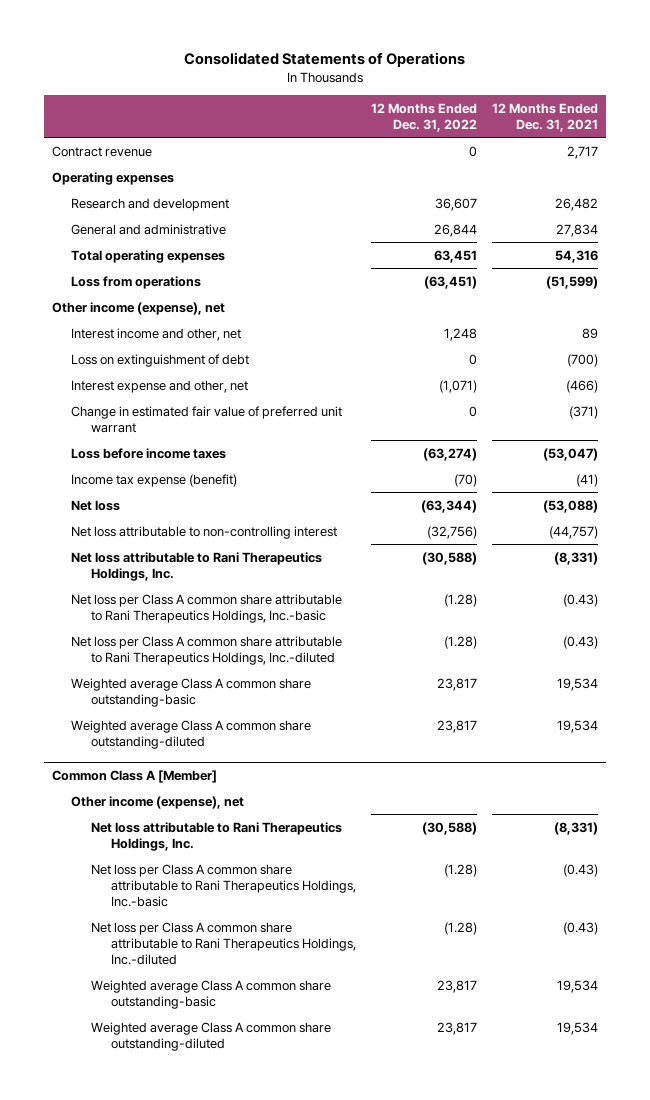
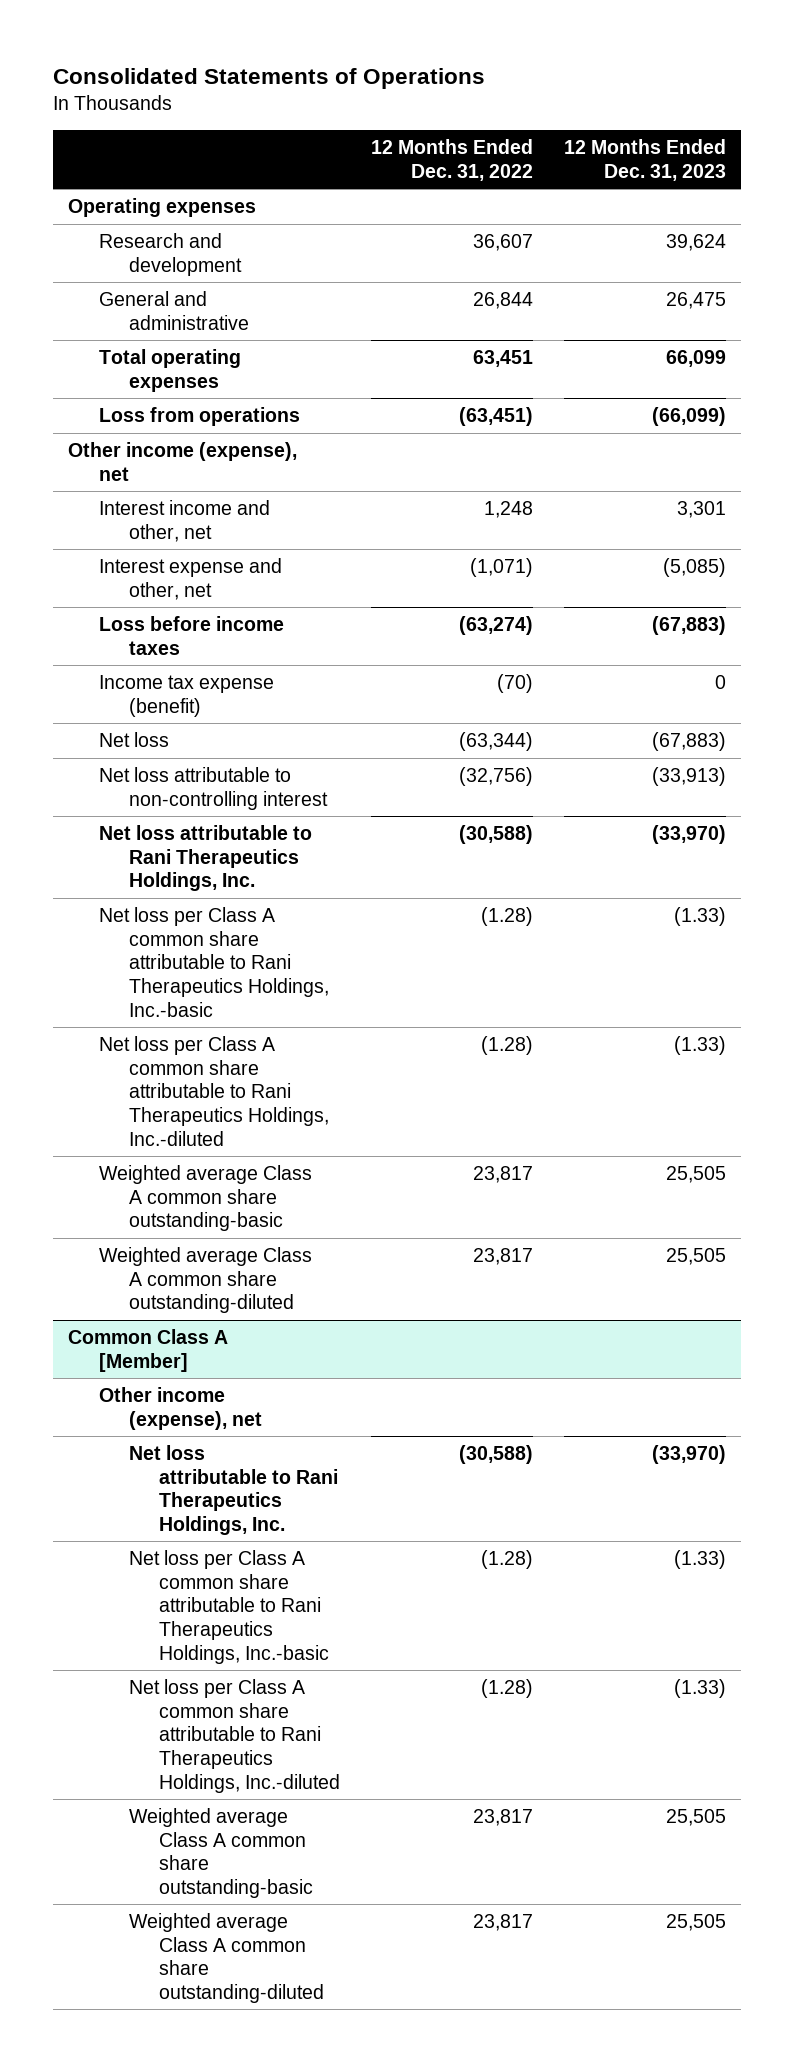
[492,102,599,133] 12 Months Ended Dec. 31, 2021 -> none
none -> [563,139,726,181] 12 Months Ended Dec. 31, 2023
[51,145,152,157] Contract revenue -> none
[71,353,250,367] Loss on extinguishment of debt -> none
[71,405,343,433] Change in estimated fair value of preferred unit warrant -> none

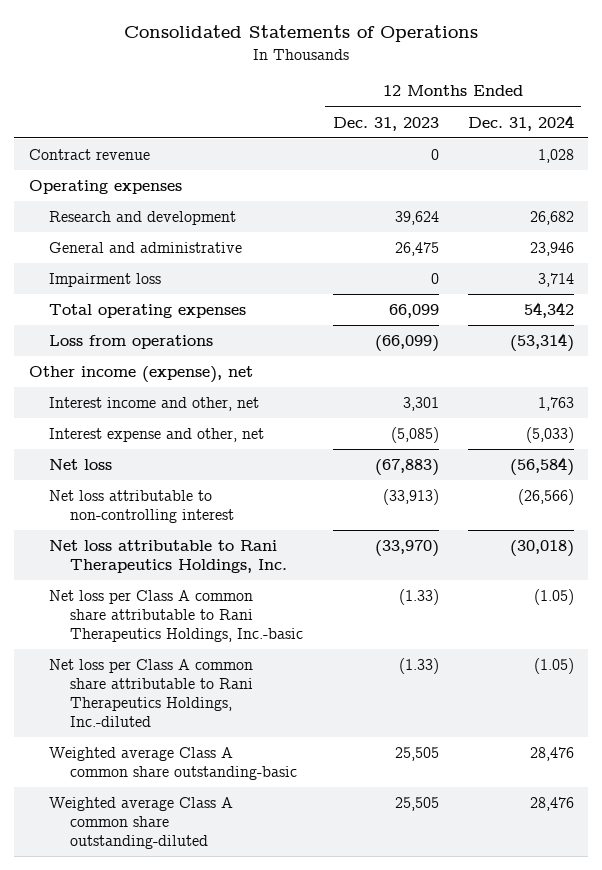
[370,139,533,181] 12 Months Ended Dec. 31, 2022 -> none
none -> [467,114,574,131] Dec. 31, 2024
none -> [28,149,150,161] Contract revenue
none -> [49,273,162,288] Impairment loss
[98,616,284,655] Loss before income taxes -> none
[98,675,274,717] Income tax expense (benefit) -> none
[68,1329,229,1372] Common Class A [Member] -> none
[98,1387,262,1430] Other income (expense), net -> none
[128,1445,338,1536] Net loss attributable to Rani Therapeutics Holdings, Inc. -> none
[128,1550,329,1664] Net loss per Class A common share attributable to Rani Therapeutics Holdings, Inc.-basic -> none
[128,1679,340,1793] Net loss per Class A common share attributable to Rani Therapeutics Holdings, Inc.-diluted -> none
[128,1808,313,1899] Weighted average Class A common share outstanding-basic -> none
[128,1913,324,2004] Weighted average Class A common share outstanding-diluted -> none

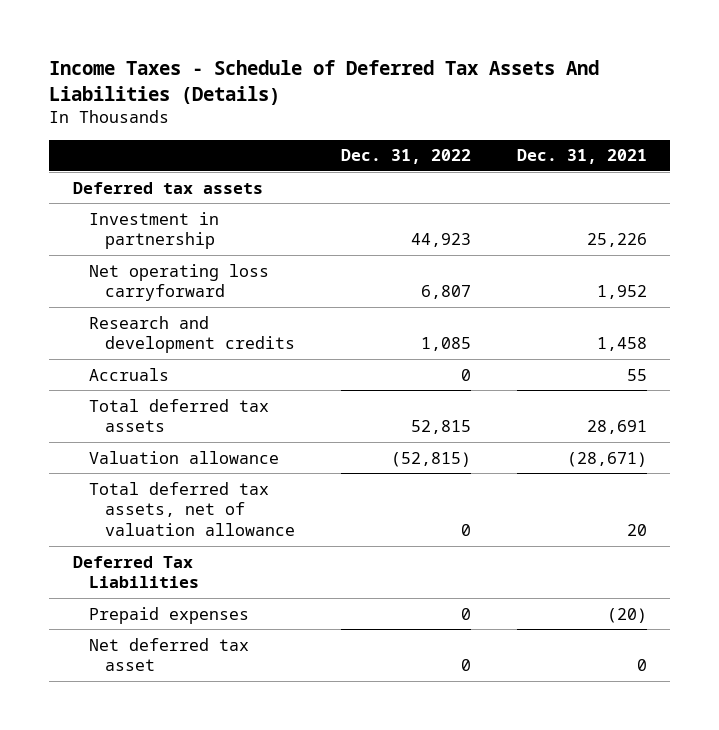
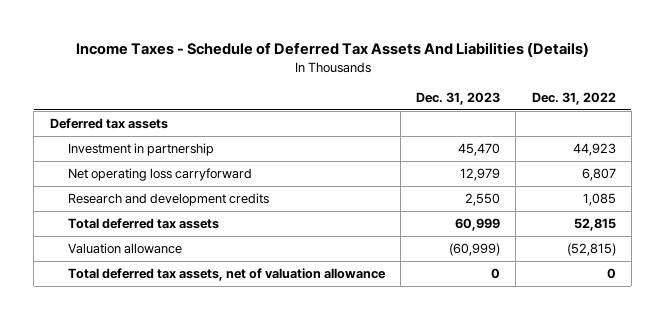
[516,149,647,165] Dec. 31, 2021 -> none
none -> [416,91,501,105] Dec. 31, 2023
[88,367,169,381] Accruals -> none
[72,555,199,589] Deferred Tax Liabilities -> none
[88,606,249,624] Prepaid expenses -> none
[88,637,249,672] Net deferred tax asset -> none

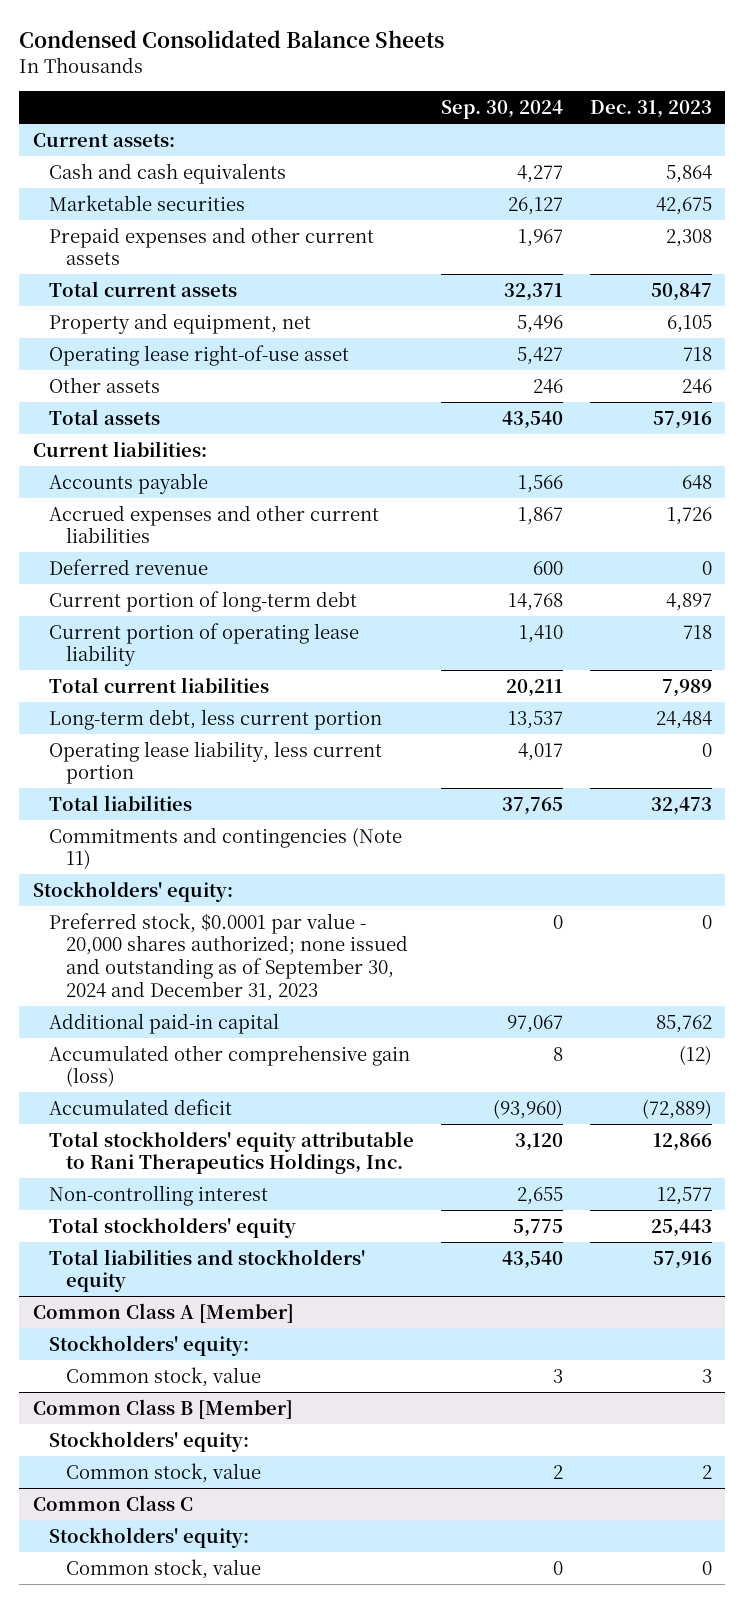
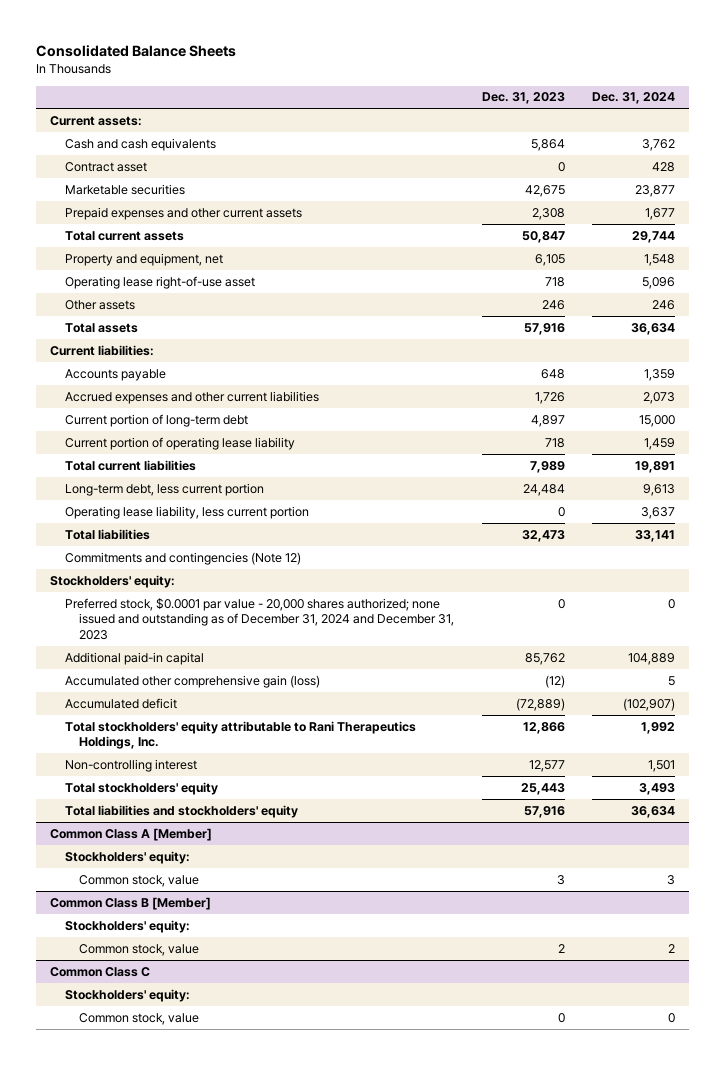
[19,29,445,48] Condensed Consolidated Balance Sheets -> [36,44,237,57] Consolidated Balance Sheets
[440,99,563,119] Sep. 30, 2024 -> none
none -> [592,92,676,105] Dec. 31, 2024
none -> [64,161,147,172] Contract asset
[49,558,209,575] Deferred revenue -> none
[49,826,403,870] Commitments and contingencies (Note 11) -> [64,551,301,565] Commitments and contingencies (Note 12)
[49,912,409,1001] Preferred stock, $0.0001 par value - 20,000 shares authorized; none issued and outstanding as of September 30, 2024 and December 31, 2023 -> [64,597,455,640] Preferred stock, $0.0001 par value - 20,000 shares authorized; none issued and outstanding as of December 31, 2024 and December 31, 2023

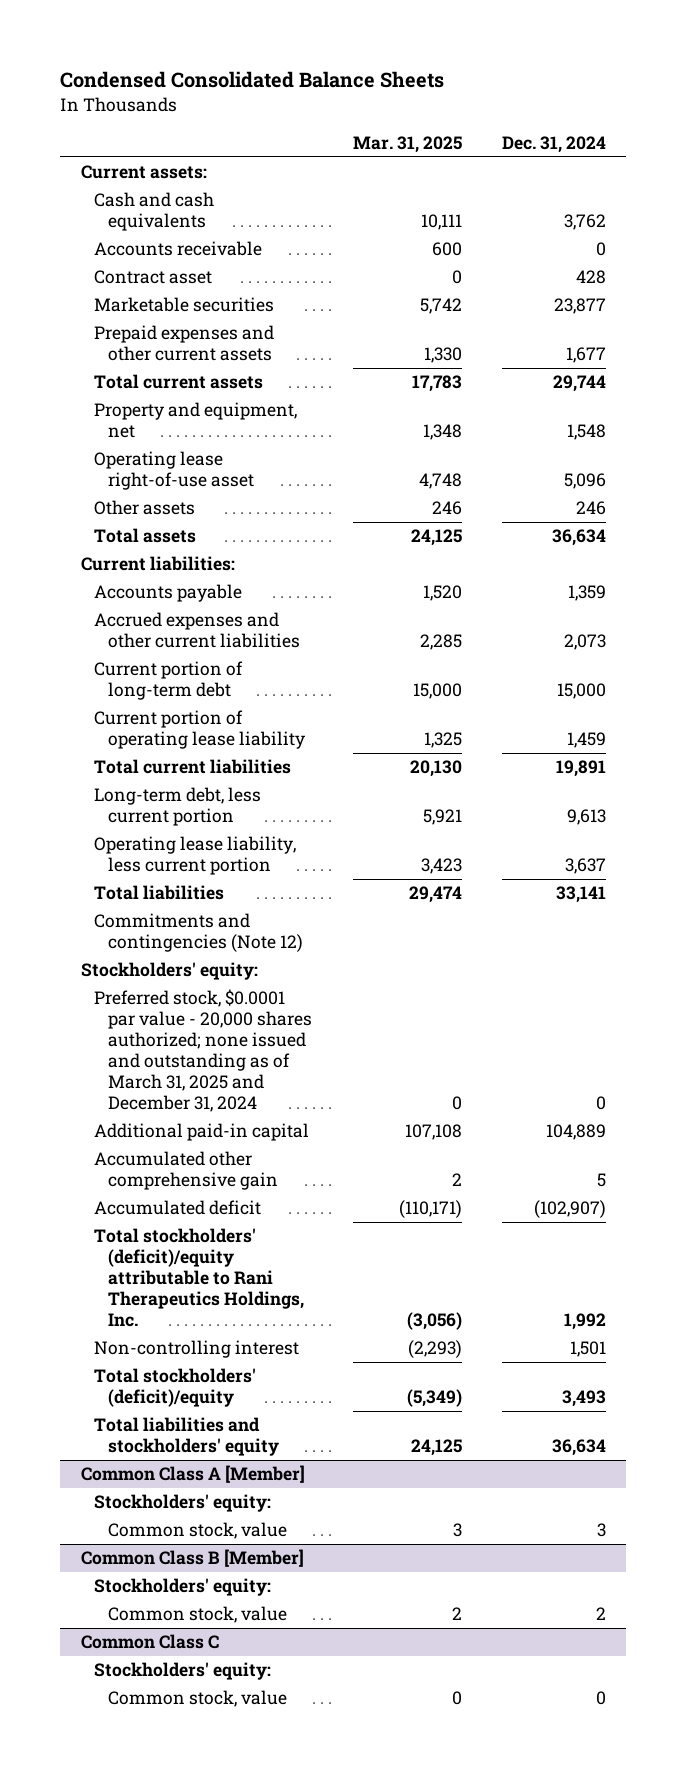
[36,44,237,57] Consolidated Balance Sheets -> [60,71,445,89] Condensed Consolidated Balance Sheets
[481,92,565,105] Dec. 31, 2023 -> none
none -> [352,135,462,153] Mar. 31, 2025
none -> [94,241,263,257] Accounts receivable
[64,597,455,640] Preferred stock, $0.0001 par value - 20,000 shares authorized; none issued and outstanding as of December 31, 2024 and December 31, 2023 -> [94,989,313,1113] Preferred stock, $0.0001 par value - 20,000 shares authorized; none issued and outstanding as of March 31, 2025 and December 31, 2024
[64,674,320,688] Accumulated other comprehensive gain (loss) -> [94,1151,279,1191] Accumulated other comprehensive gain
[64,720,416,750] Total stockholders' equity attributable to Rani Therapeutics Holdings, Inc. -> [94,1228,305,1328] Total stockholders' (deficit)/equity attributable to Rani Therapeutics Holdings, Inc.
[64,781,218,795] Total stockholders' equity -> [94,1368,257,1408] Total stockholders' (deficit)/equity

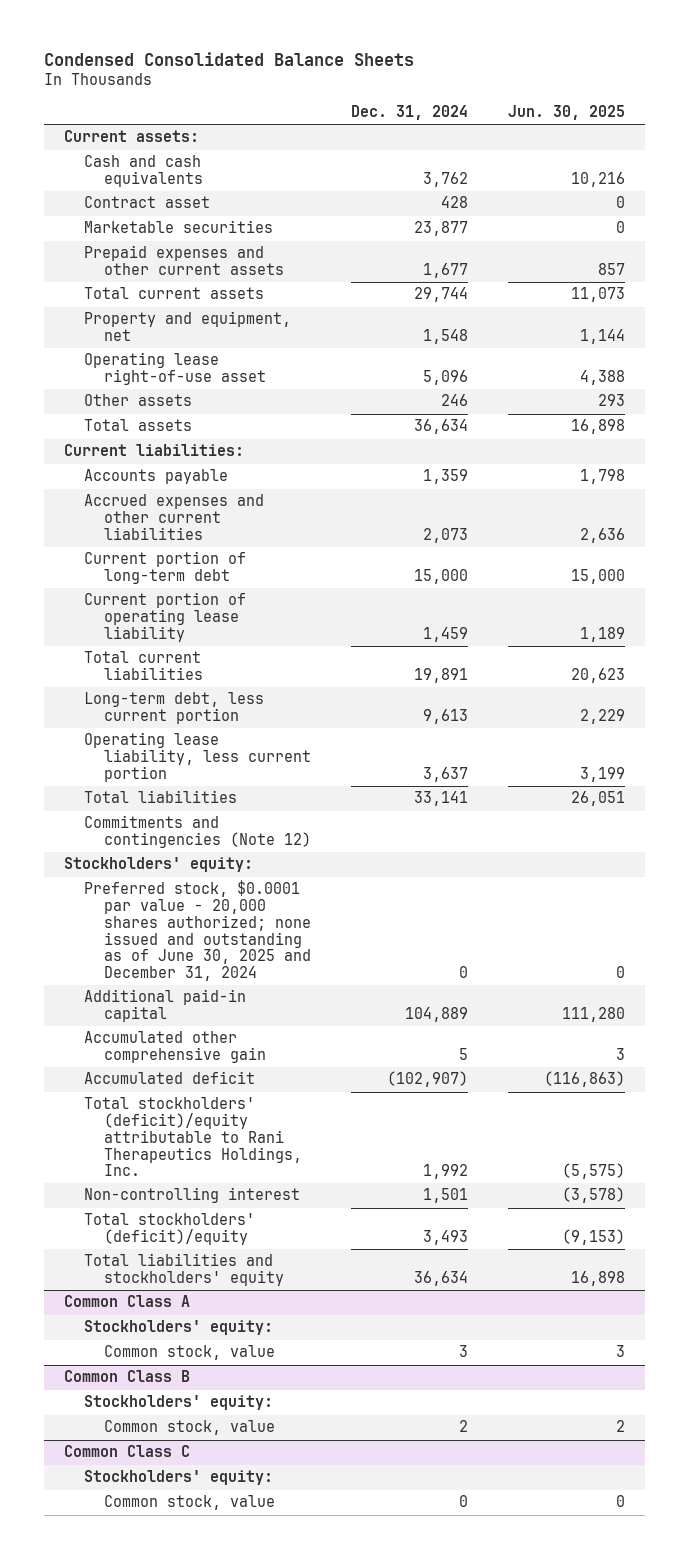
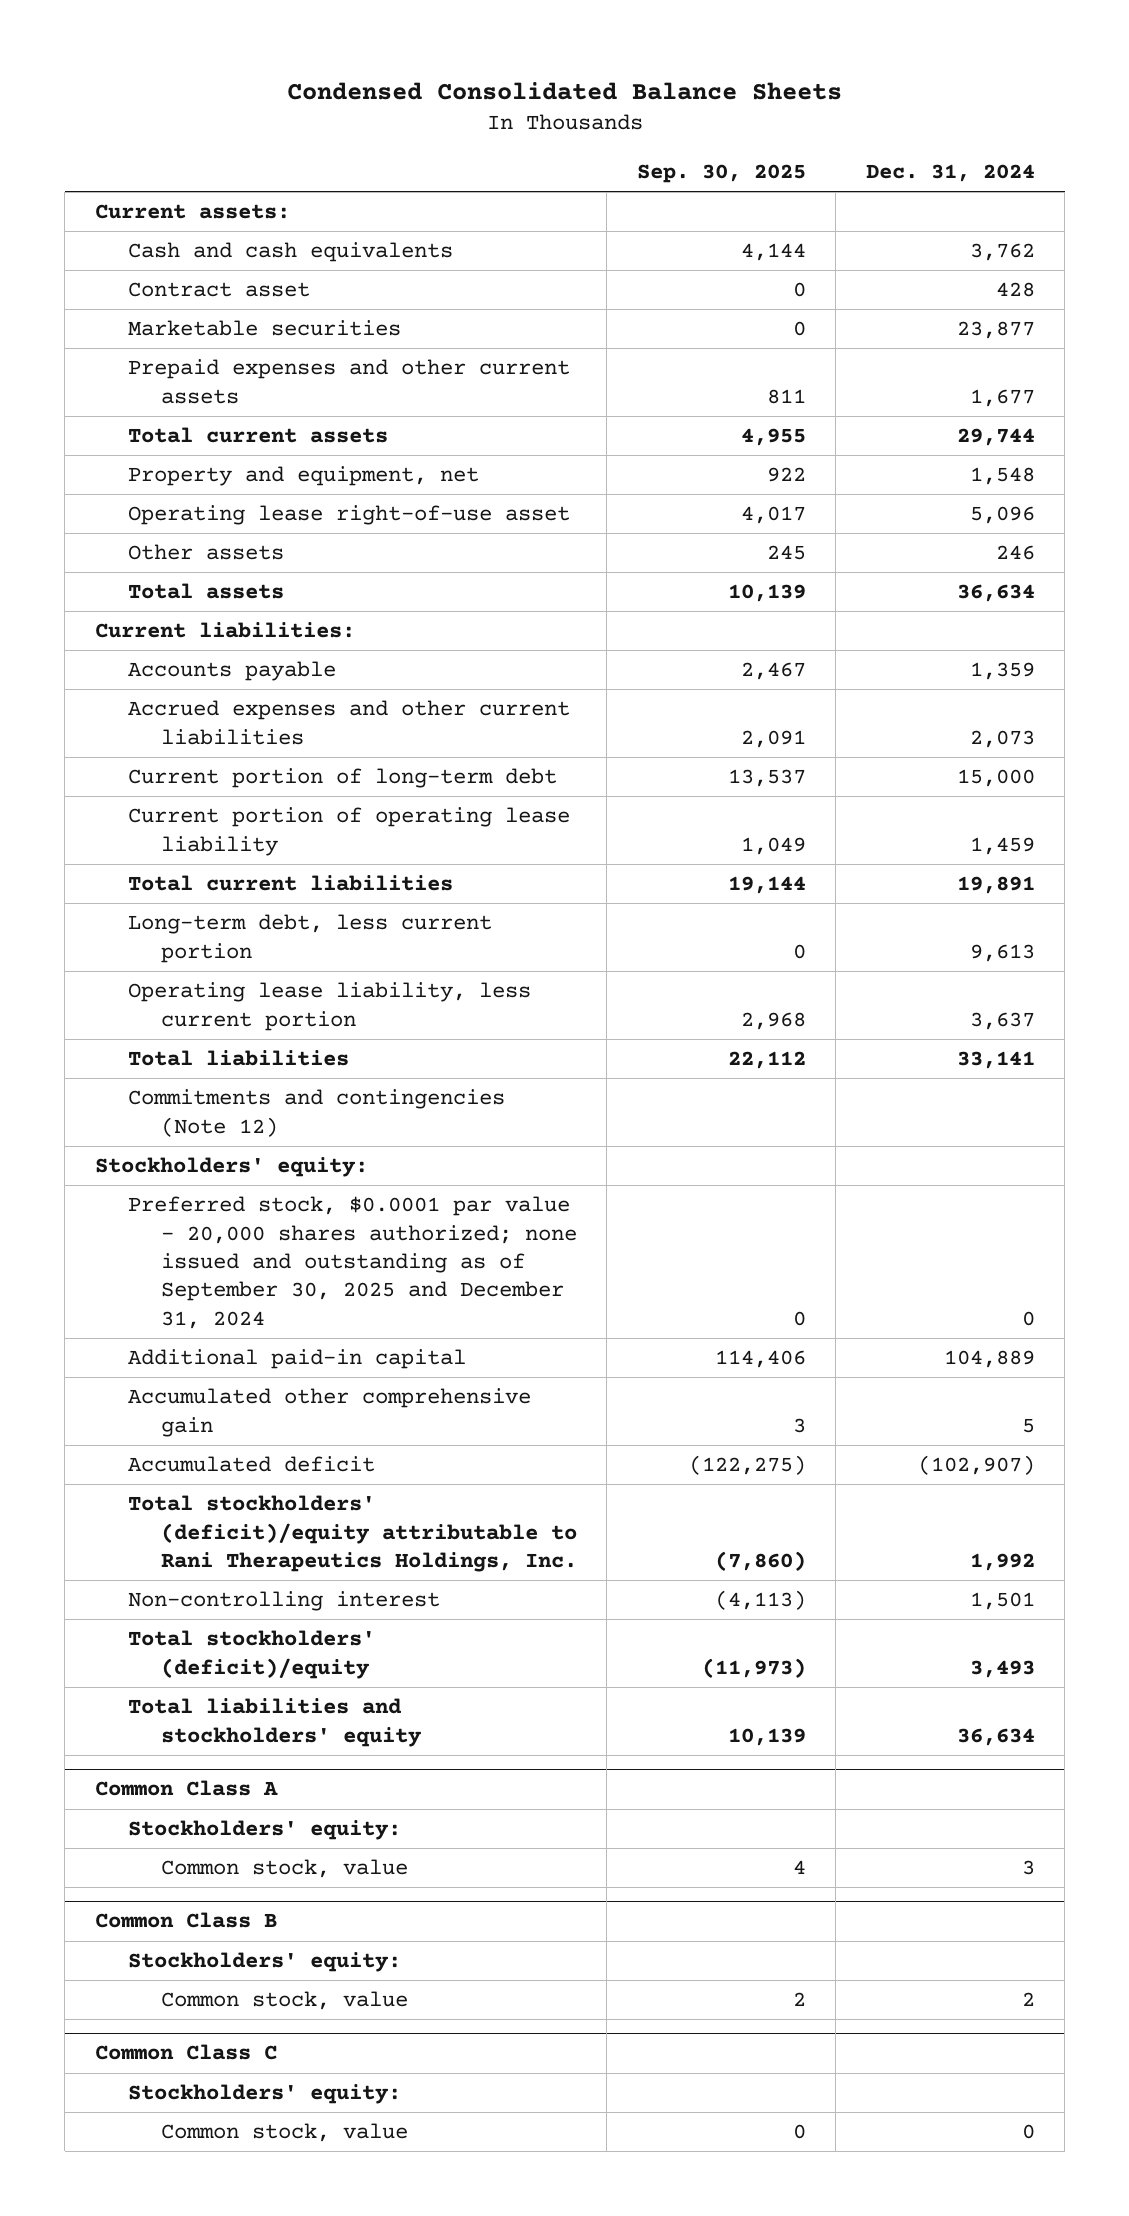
[507,105,625,121] Jun. 30, 2025 -> none
none -> [636,163,806,183] Sep. 30, 2025
[83,880,311,981] Preferred stock, $0.0001 par value - 20,000 shares authorized; none issued and outstanding as of June 30, 2025 and December 31, 2024 -> [127,1196,577,1329] Preferred stock, $0.0001 par value - 20,000 shares authorized; none issued and outstanding as of September 30, 2025 and December 31, 2024

